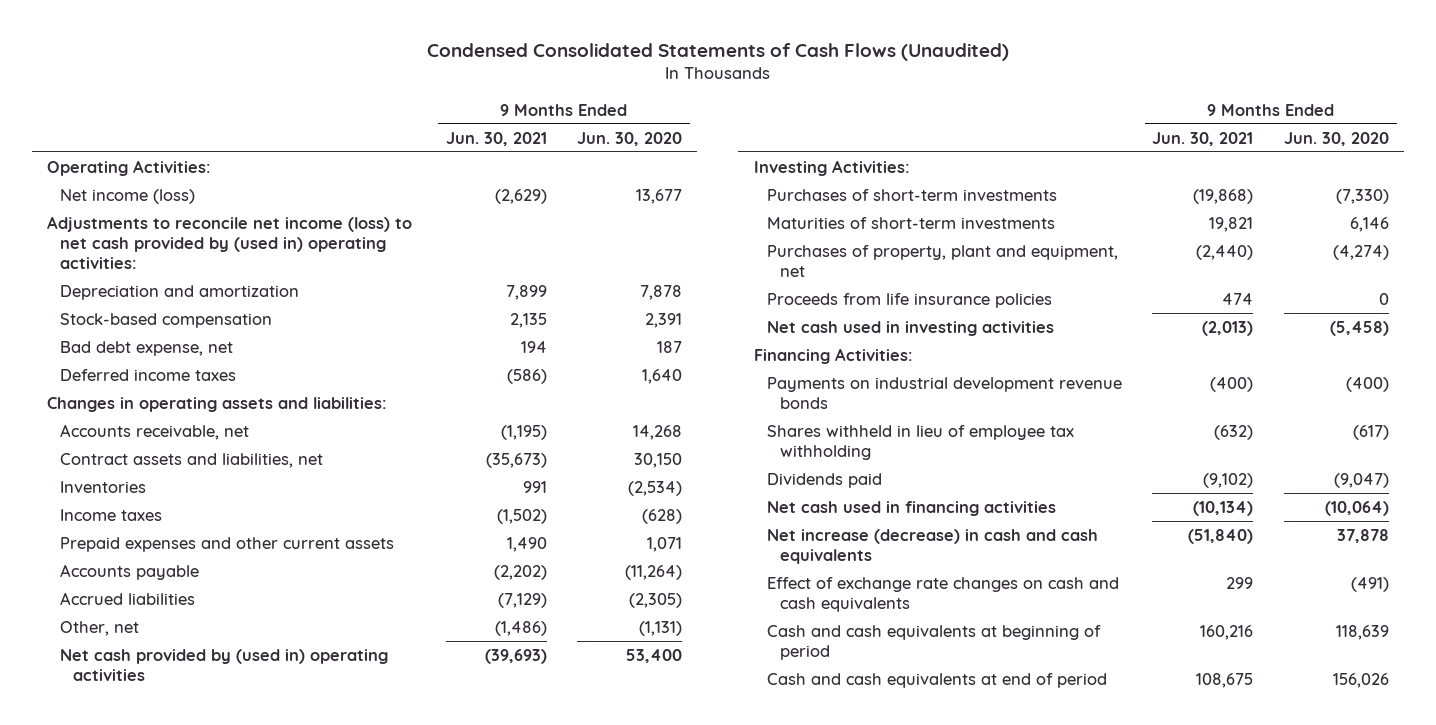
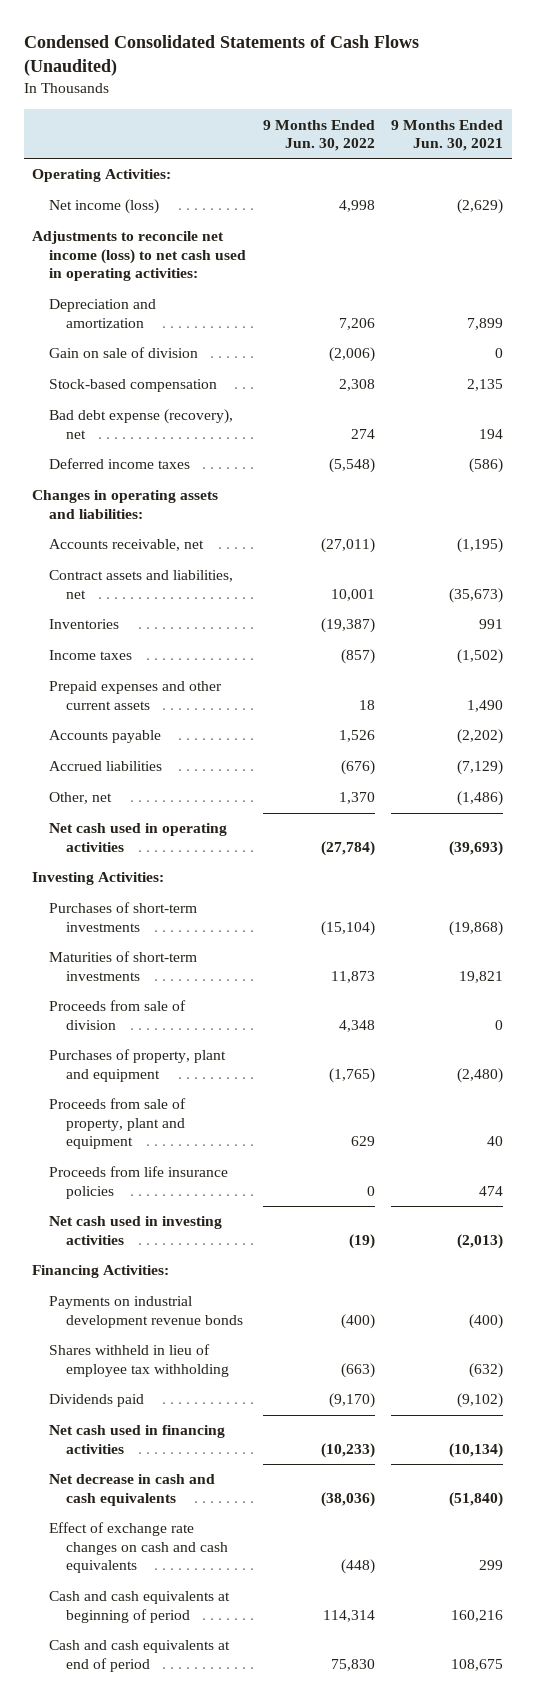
[577,131,683,146] Jun. 30, 2020 -> none
none -> [262,119,375,152] 9 Months Ended Jun. 30, 2022
[46,215,412,269] Adjustments to reconcile net income (loss) to net cash provided by (used in) operating activities: -> [31,231,246,282] Adjustments to reconcile net income (loss) to net cash used in operating activities:
none -> [48,347,198,359] Gain on sale of division
[60,340,234,356] Bad debt expense, net -> [48,409,233,439] Bad debt expense (recovery), net
[60,648,389,681] Net cash provided by (used in) operating activities -> [48,823,227,852] Net cash used in operating activities
none -> [48,1000,186,1030] Proceeds from sale of division
[766,244,1118,277] Purchases of property, plant and equipment, net -> [48,1049,226,1082] Purchases of property, plant and equipment
[1196,244,1254,260] (2,440) -> [457,1067,504,1083] (2,480)
none -> [48,1098,186,1150] Proceeds from sale of property, plant and equipment
[766,528,1098,564] Net increase (decrease) in cash and cash equivalents -> [48,1474,215,1506] Net decrease in cash and cash equivalents

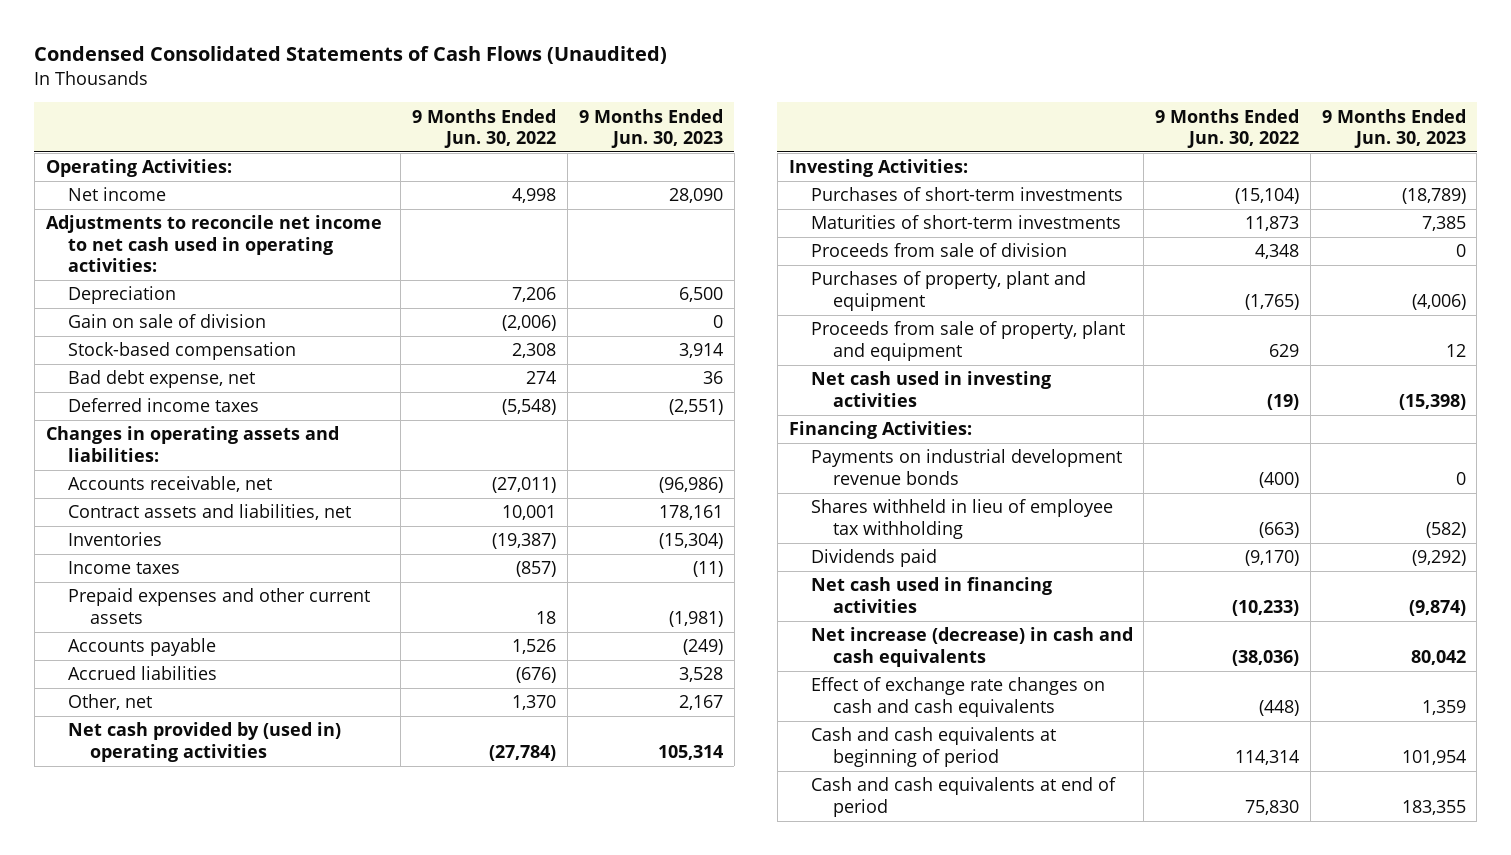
[391,119,504,152] 9 Months Ended Jun. 30, 2021 -> none
none -> [578,108,723,148] 9 Months Ended Jun. 30, 2023
[48,199,159,215] Net income (loss) -> [67,187,166,202] Net income
[31,231,246,282] Adjustments to reconcile net income (loss) to net cash used in operating activities: -> [45,215,382,273] Adjustments to reconcile net income to net cash used in operating activities:
[48,299,156,328] Depreciation and amortization -> [67,286,176,305] Depreciation
[48,409,233,439] Bad debt expense (recovery), net -> [67,370,255,389] Bad debt expense, net
[48,823,227,852] Net cash used in operating activities -> [67,722,341,762] Net cash provided by (used in) operating activities
[48,1166,228,1199] Proceeds from life insurance policies -> none
[48,1474,215,1506] Net decrease in cash and cash equivalents -> [810,627,1133,667] Net increase (decrease) in cash and cash equivalents

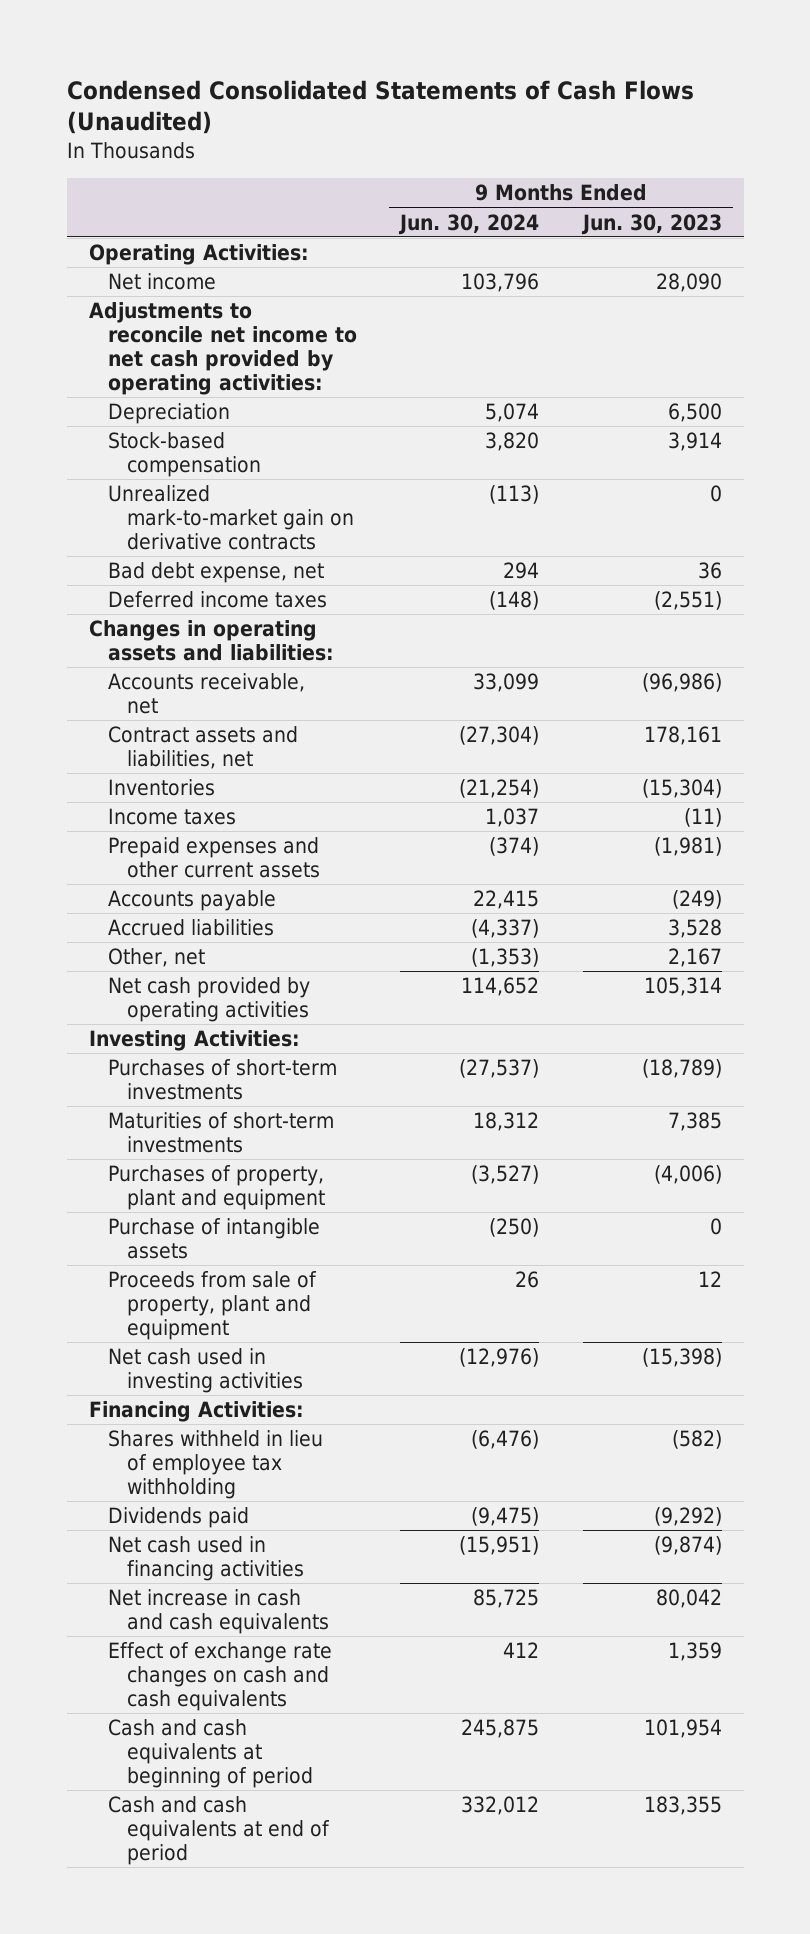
[412,108,557,148] 9 Months Ended Jun. 30, 2022 -> none
none -> [398,213,540,235] Jun. 30, 2024
[45,215,382,273] Adjustments to reconcile net income to net cash used in operating activities: -> [88,302,357,396] Adjustments to reconcile net income to net cash provided by operating activities:
[67,314,266,329] Gain on sale of division -> none
none -> [107,485,355,551] Unrealized mark-to-market gain on derivative contracts
[67,722,341,762] Net cash provided by (used in) operating activities -> [107,977,310,1023] Net cash provided by operating activities
[810,243,1067,258] Proceeds from sale of division -> none
none -> [107,1218,320,1260] Purchase of intangible assets
[810,449,1122,485] Payments on industrial development revenue bonds -> none
[810,627,1133,667] Net increase (decrease) in cash and cash equivalents -> [107,1589,330,1635] Net increase in cash and cash equivalents

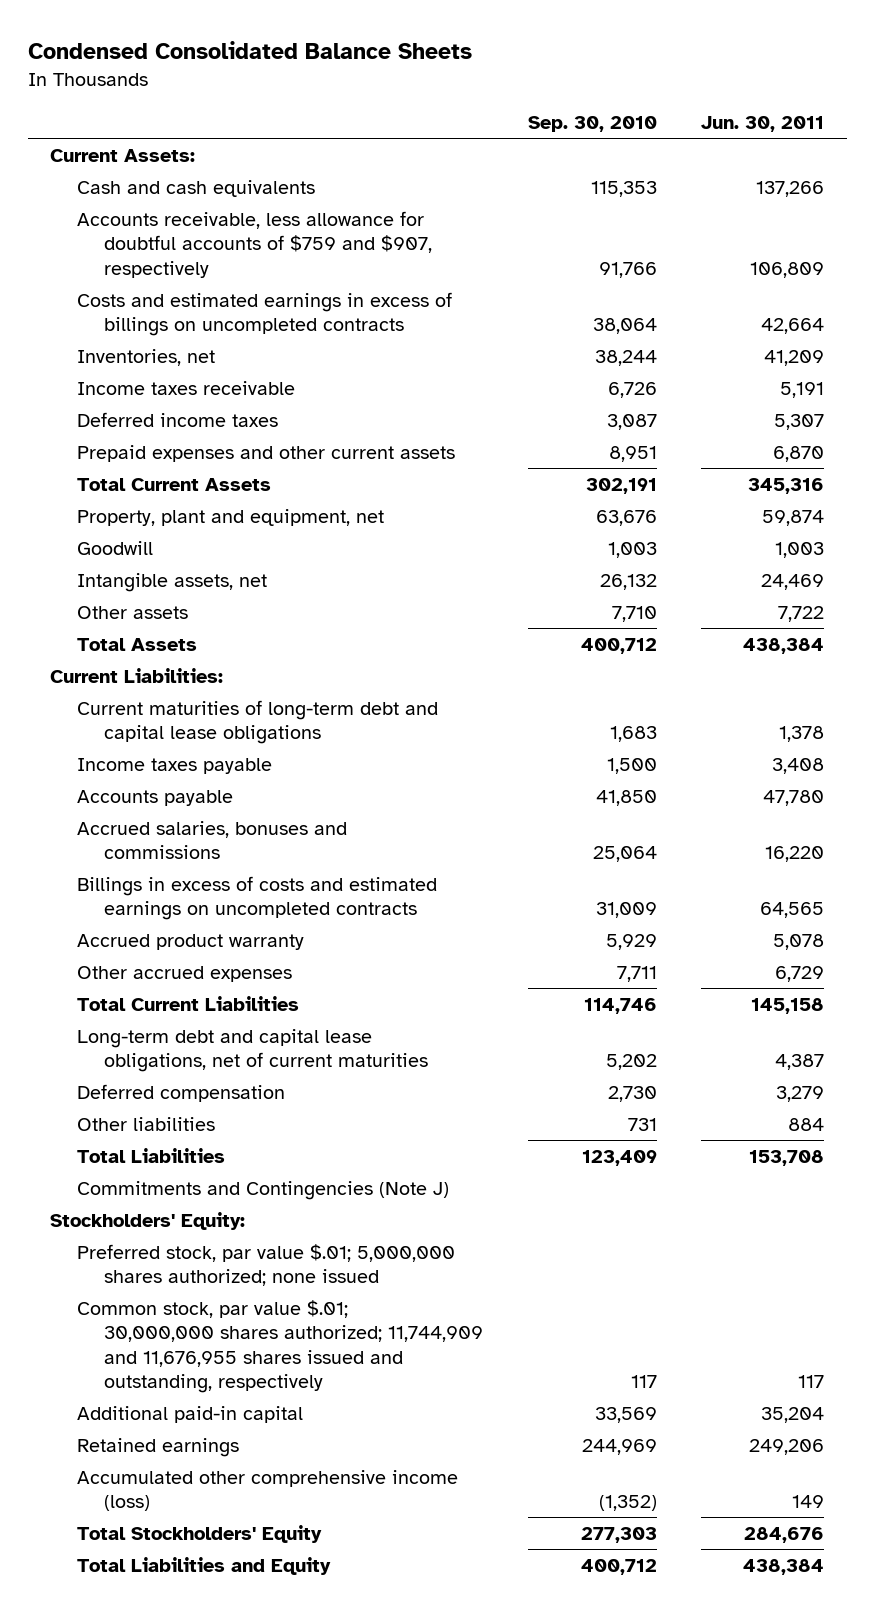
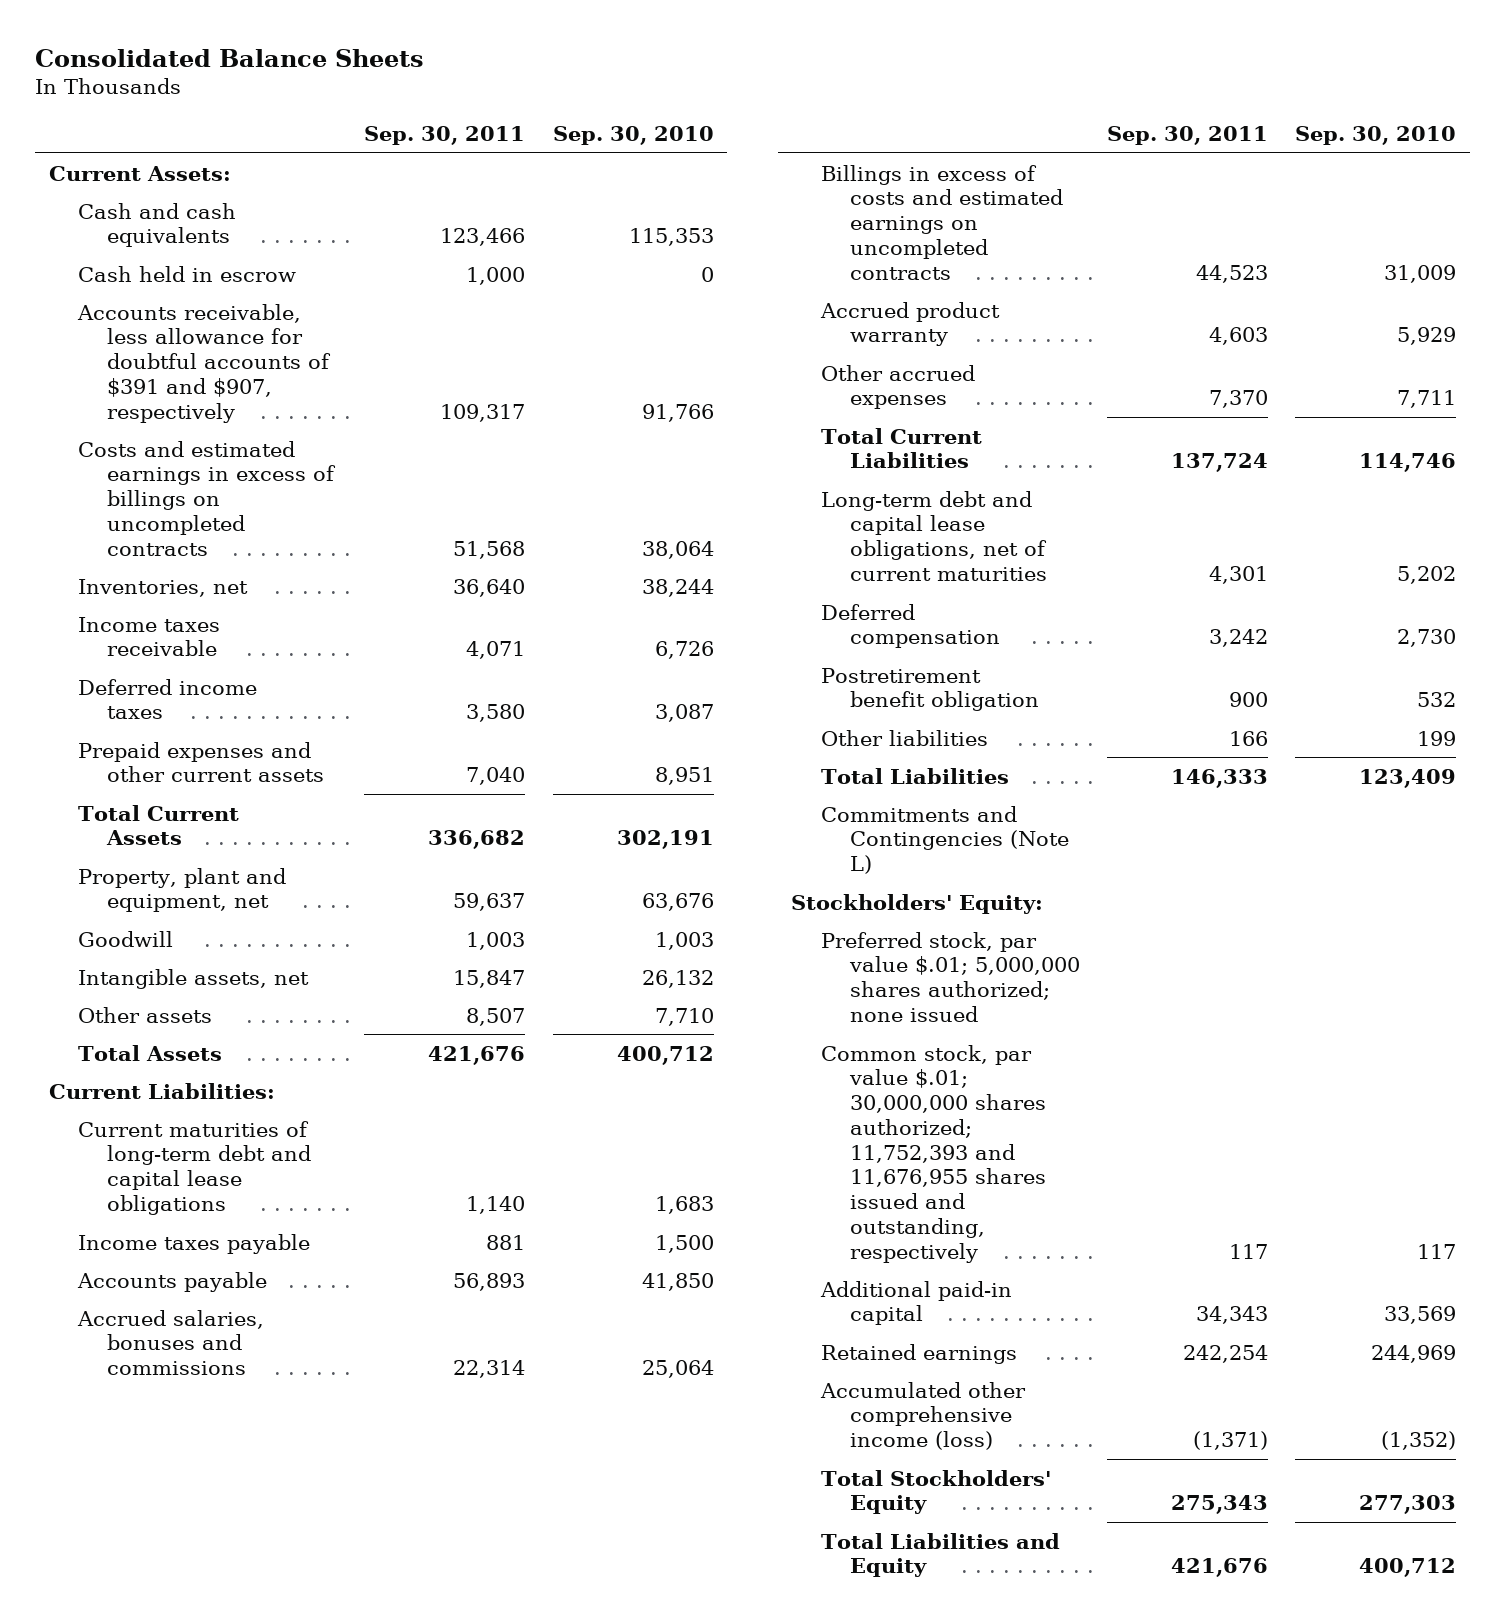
[27,40,472,59] Condensed Consolidated Balance Sheets -> [35,48,425,67] Consolidated Balance Sheets
[701,116,825,133] Jun. 30, 2011 -> none
none -> [364,125,526,145] Sep. 30, 2011
none -> [77,265,296,282] Cash held in escrow
[77,210,433,278] Accounts receivable, less allowance for doubtful accounts of $759 and $907, respectively -> [76,303,332,423] Accounts receivable, less allowance for doubtful accounts of $391 and $907, respectively
none -> [820,667,1039,712] Postretirement benefit obligation
[627,1117,657,1131] 731 -> [1417,730,1457,746] 199
[77,1180,450,1200] Commitments and Contingencies (Note J) -> [820,805,1069,875] Commitments and Contingencies (Note L)
[77,1299,484,1394] Common stock, par value $.01; 30,000,000 shares authorized; 11,744,909 and 11,676,955 shares issued and outstanding, respectively -> [820,1044,1046,1263] Common stock, par value $.01; 30,000,000 shares authorized; 11,752,393 and 11,676,955 shares issued and outstanding, respectively

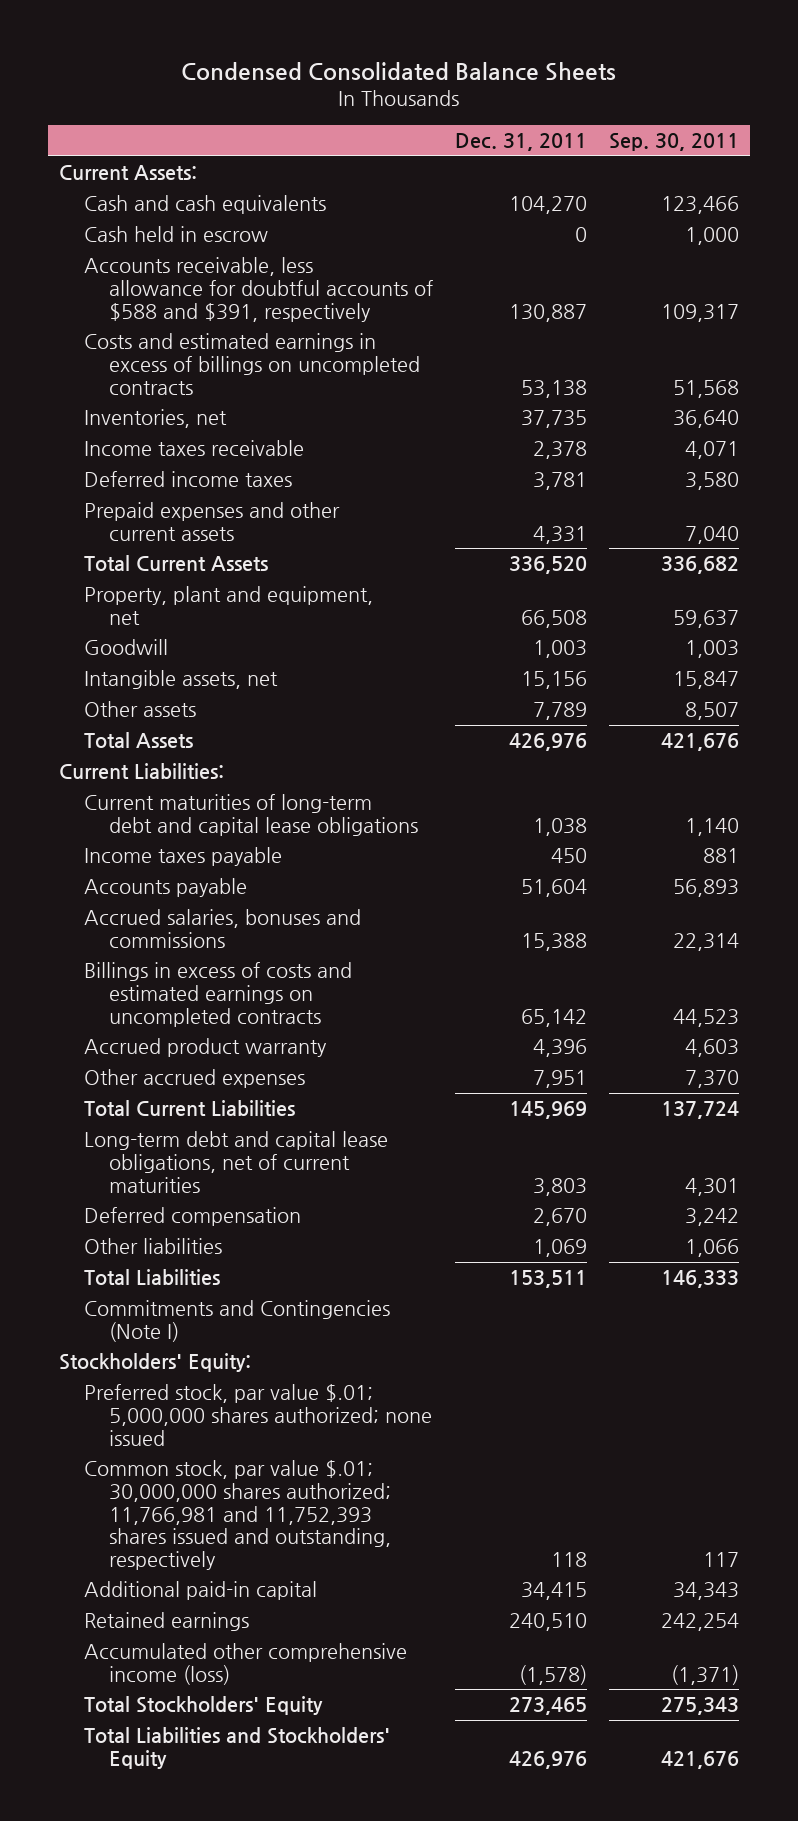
[35,48,425,67] Consolidated Balance Sheets -> [180,61,616,81] Condensed Consolidated Balance Sheets
[552,125,714,145] Sep. 30, 2010 -> none
none -> [454,133,587,152] Dec. 31, 2011
[76,303,332,423] Accounts receivable, less allowance for doubtful accounts of $391 and $907, respectively -> [84,257,434,322] Accounts receivable, less allowance for doubtful accounts of $588 and $391, respectively
[820,667,1039,712] Postretirement benefit obligation -> none
[1229,730,1269,746] 166 -> [684,1239,739,1258] 1,066
[820,805,1069,875] Commitments and Contingencies (Note L) -> [84,1300,391,1342] Commitments and Contingencies (Note I)
[820,1044,1046,1263] Common stock, par value $.01; 30,000,000 shares authorized; 11,752,393 and 11,676,955 shares issued and outstanding, respectively -> [84,1460,392,1571] Common stock, par value $.01; 30,000,000 shares authorized; 11,766,981 and 11,752,393 shares issued and outstanding, respectively
[820,1532,1060,1578] Total Liabilities and Equity -> [84,1727,391,1769] Total Liabilities and Stockholders' Equity

